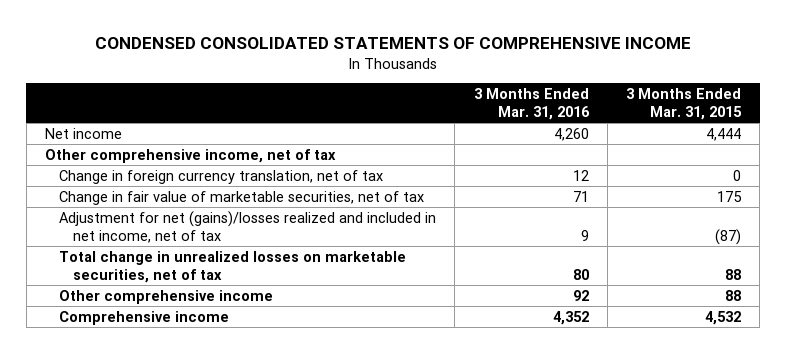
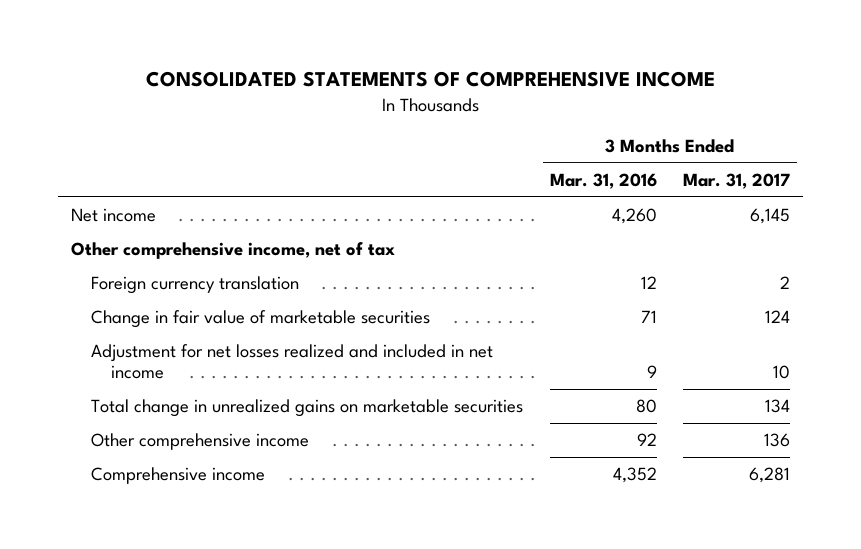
[95,37,692,50] CONDENSED CONSOLIDATED STATEMENTS OF COMPREHENSIVE INCOME -> [145,70,715,87] CONSOLIDATED STATEMENTS OF COMPREHENSIVE INCOME
[626,88,743,120] 3 Months Ended Mar. 31, 2015 -> none
none -> [683,172,791,189] Mar. 31, 2017
[58,169,383,184] Change in foreign currency translation, net of tax -> [91,276,300,295] Foreign currency translation
[58,190,424,205] Change in fair value of marketable securities, net of tax -> [91,310,431,329] Change in fair value of marketable securities
[58,210,436,243] Adjustment for net (gains)/losses realized and included in net income, net of tax -> [91,344,494,380] Adjustment for net losses realized and included in net income
[58,250,406,283] Total change in unrealized losses on marketable securities, net of tax -> [91,399,524,418] Total change in unrealized gains on marketable securities

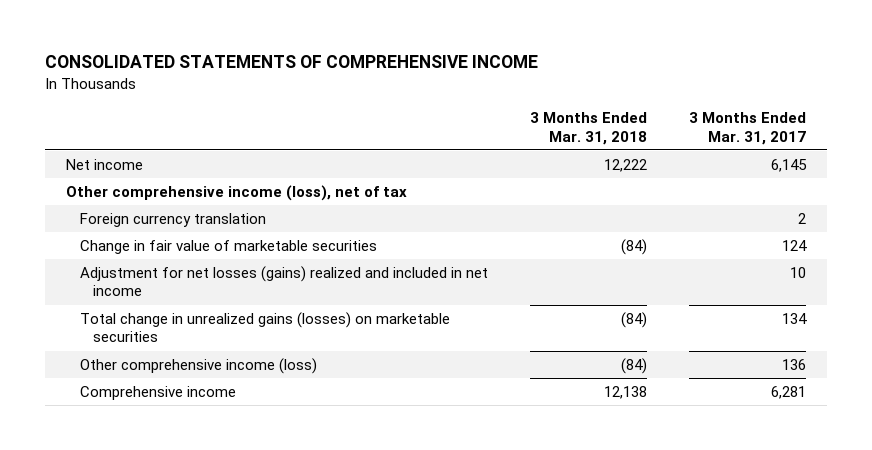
[549,172,657,189] Mar. 31, 2016 -> none
none -> [529,112,647,145] 3 Months Ended Mar. 31, 2018
[70,242,395,260] Other comprehensive income, net of tax -> [65,185,407,202] Other comprehensive income (loss), net of tax
[91,344,494,380] Adjustment for net losses realized and included in net income -> [79,266,488,297] Adjustment for net losses (gains) realized and included in net income
[91,399,524,418] Total change in unrealized gains on marketable securities -> [79,312,450,343] Total change in unrealized gains (losses) on marketable securities
[91,433,310,451] Other comprehensive income -> [79,358,317,375] Other comprehensive income (loss)

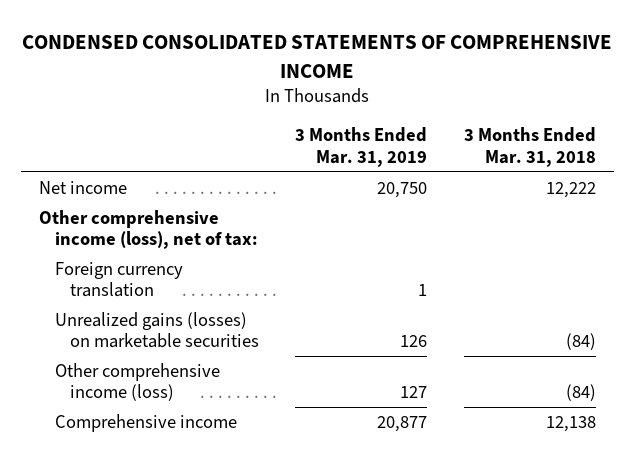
[44,55,538,69] CONSOLIDATED STATEMENTS OF COMPREHENSIVE INCOME -> [22,35,613,78] CONDENSED CONSOLIDATED STATEMENTS OF COMPREHENSIVE INCOME
[689,112,807,145] 3 Months Ended Mar. 31, 2017 -> none
none -> [295,127,428,167] 3 Months Ended Mar. 31, 2019
[65,185,407,202] Other comprehensive income (loss), net of tax -> [39,209,258,250] Other comprehensive income (loss), net of tax:
[79,240,377,255] Change in fair value of marketable securities -> none
[79,266,488,297] Adjustment for net losses (gains) realized and included in net income -> none
[79,312,450,343] Total change in unrealized gains (losses) on marketable securities -> [54,311,259,349] Unrealized gains (losses) on marketable securities

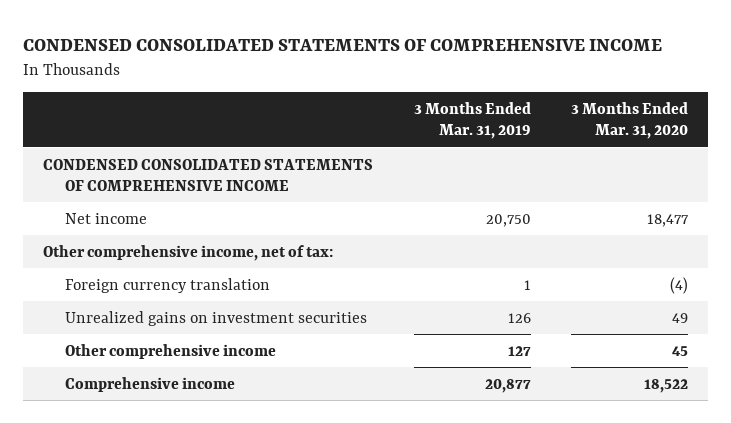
[463,127,596,167] 3 Months Ended Mar. 31, 2018 -> none
none -> [571,102,689,140] 3 Months Ended Mar. 31, 2020
none -> [43,158,374,191] CONDENSED CONSOLIDATED STATEMENTS OF COMPREHENSIVE INCOME
[39,209,258,250] Other comprehensive income (loss), net of tax: -> [43,244,334,261] Other comprehensive income, net of tax:
[54,311,259,349] Unrealized gains (losses) on marketable securities -> [64,310,367,326] Unrealized gains on investment securities
[54,362,220,402] Other comprehensive income (loss) -> [64,343,276,359] Other comprehensive income

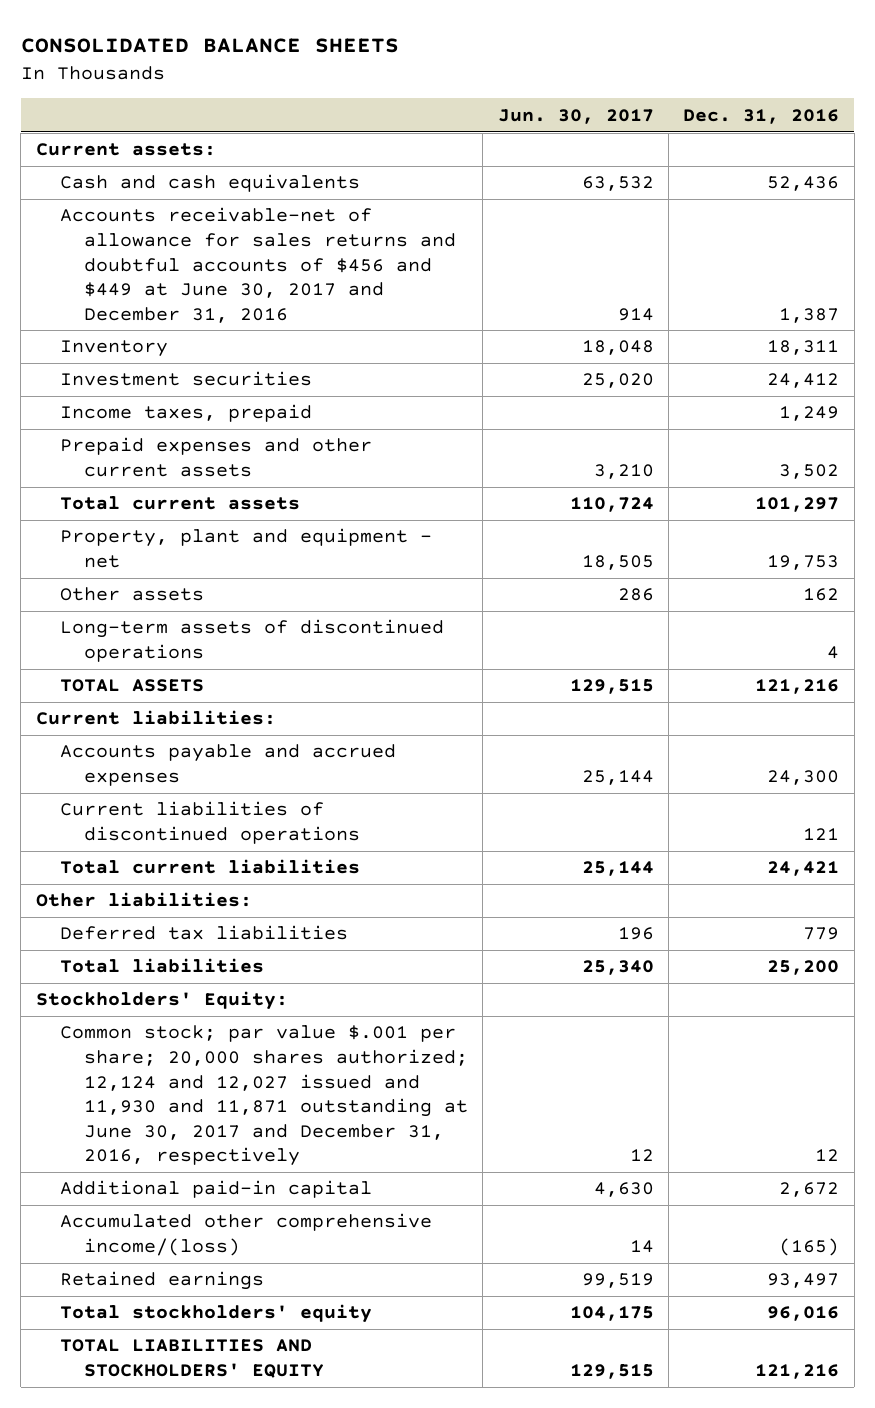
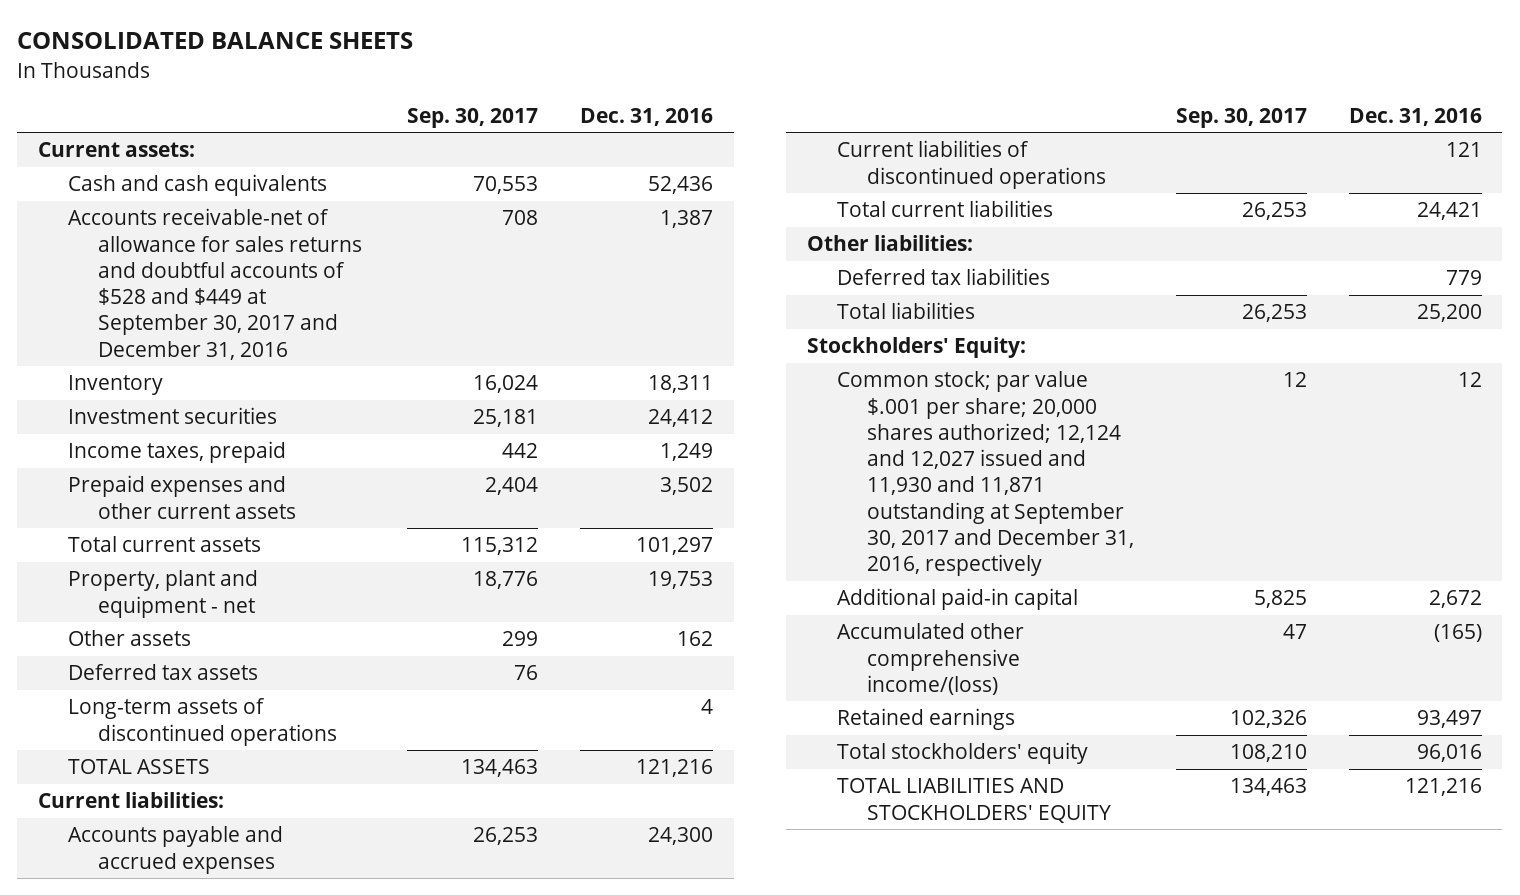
[497,108,654,124] Jun. 30, 2017 -> none
none -> [407,107,539,128] Sep. 30, 2017
[59,207,456,323] Accounts receivable-net of allowance for sales returns and doubtful accounts of $456 and $449 at June 30, 2017 and December 31, 2016 -> [68,208,363,360] Accounts receivable-net of allowance for sales returns and doubtful accounts of $528 and $449 at September 30, 2017 and December 31, 2016
none -> [68,664,259,681] Deferred tax assets
[59,1025,468,1167] Common stock; par value $.001 per share; 20,000 shares authorized; 12,124 and 12,027 issued and 11,930 and 11,871 outstanding at June 30, 2017 and December 31, 2016, respectively -> [836,371,1135,577] Common stock; par value $.001 per share; 20,000 shares authorized; 12,124 and 12,027 issued and 11,930 and 11,871 outstanding at September 30, 2017 and December 31, 2016, respectively

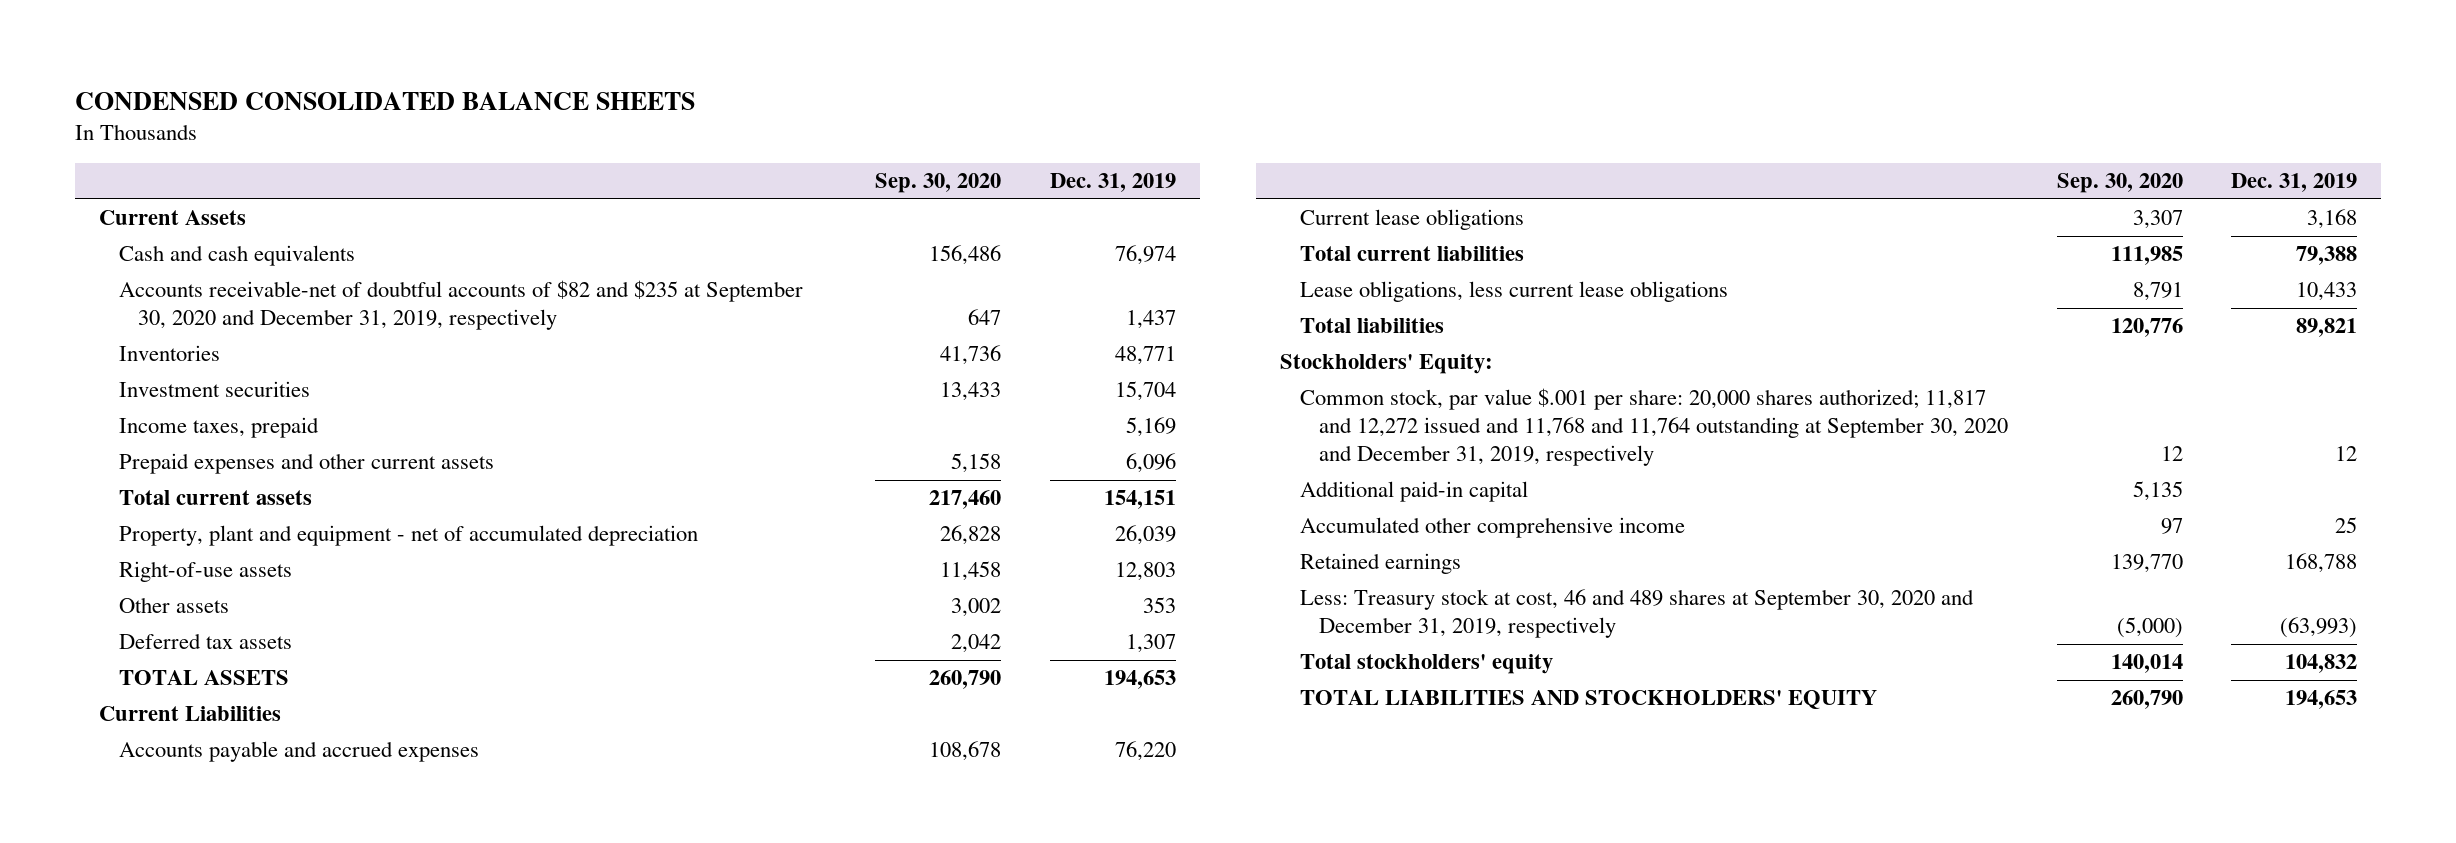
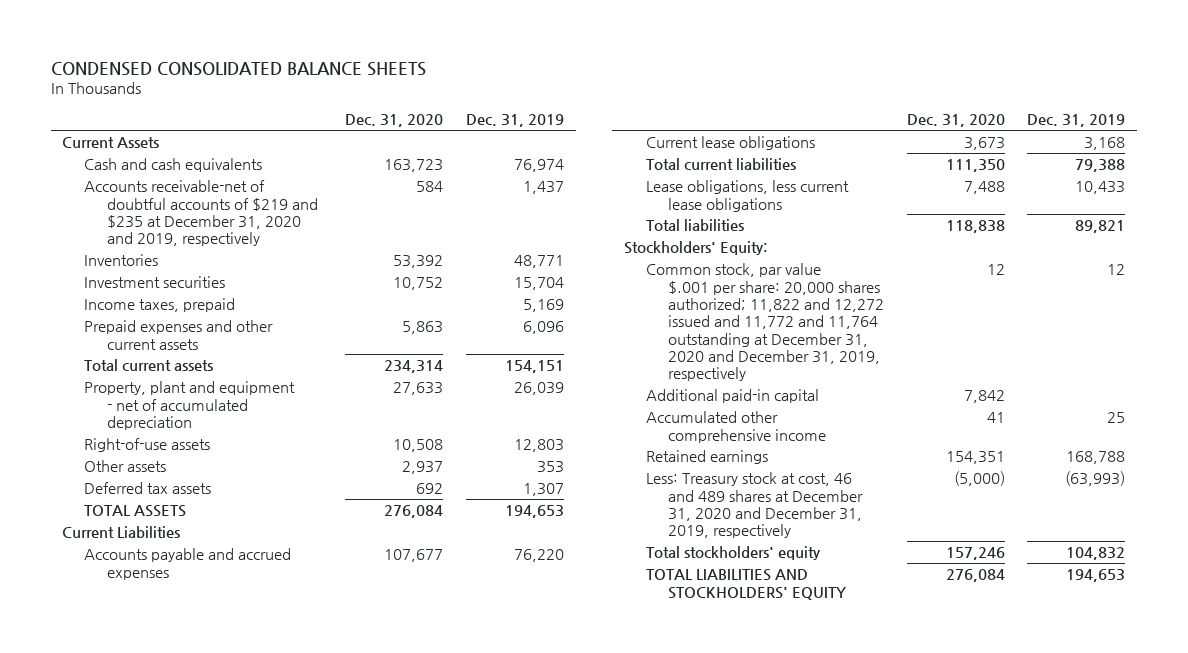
[875,173,1002,194] Sep. 30, 2020 -> none
none -> [345,114,444,128] Dec. 31, 2020
[118,280,803,331] Accounts receivable-net of doubtful accounts of $82 and $235 at September 30, 2020 and December 31, 2019, respectively -> [84,180,318,247] Accounts receivable-net of doubtful accounts of $219 and $235 at December 31, 2020 and 2019, respectively
[1299,388,2009,467] Common stock, par value $.001 per share: 20,000 shares authorized; 11,817 and 12,272 issued and 11,768 and 11,764 outstanding at September 30, 2020 and December 31, 2019, respectively -> [645,263,885,382] Common stock, par value $.001 per share: 20,000 shares authorized; 11,822 and 12,272 issued and 11,772 and 11,764 outstanding at December 31, 2020 and December 31, 2019, respectively
[1299,589,1974,639] Less: Treasury stock at cost, 46 and 489 shares at September 30, 2020 and December 31, 2019, respectively -> [645,472,864,539] Less: Treasury stock at cost, 46 and 489 shares at December 31, 2020 and December 31, 2019, respectively

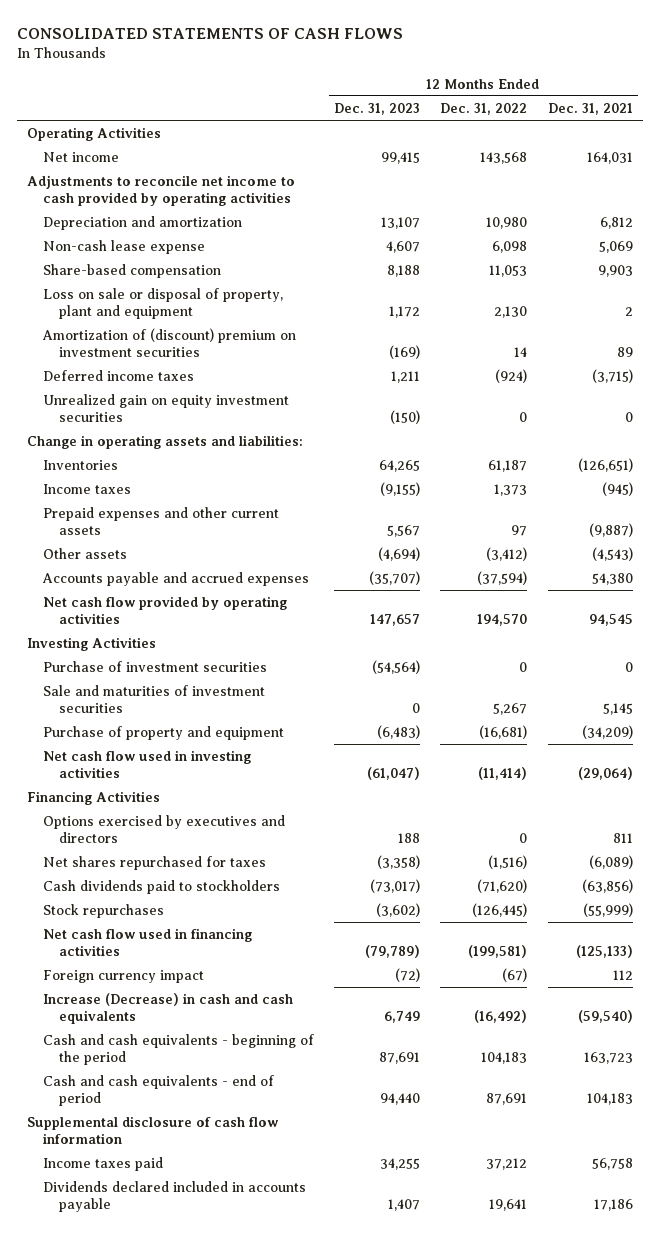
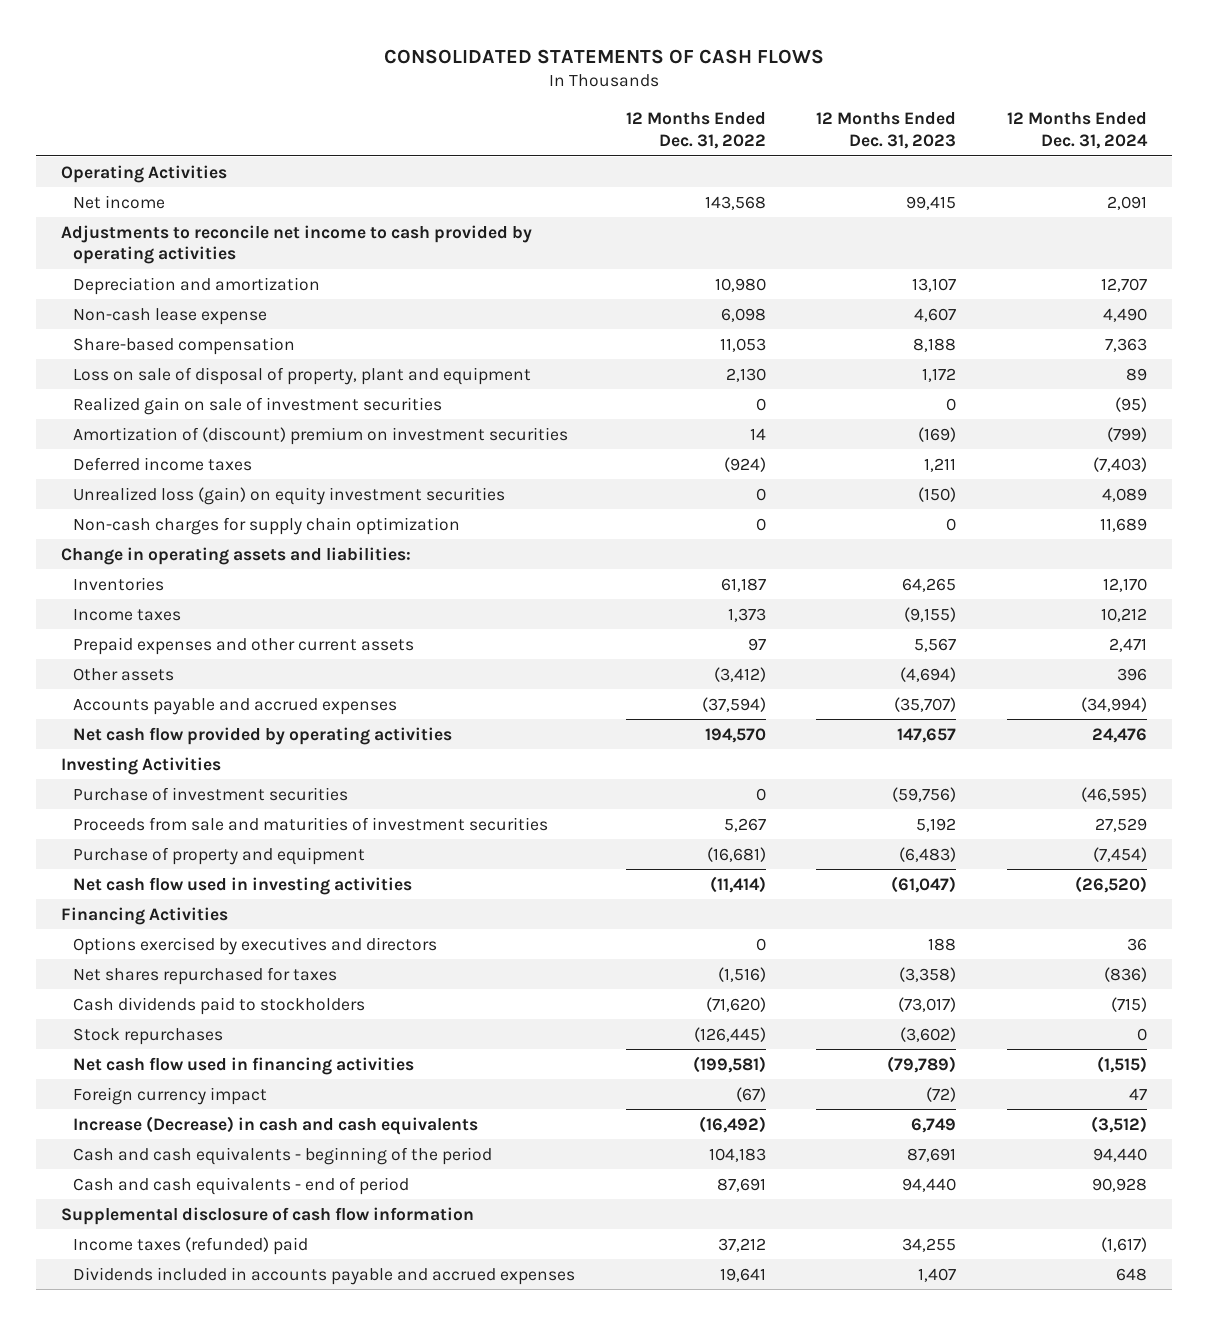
[547,102,633,115] Dec. 31, 2021 -> none
none -> [1006,112,1148,149] 12 Months Ended Dec. 31, 2024
[42,288,283,320] Loss on sale or disposal of property, plant and equipment -> [73,366,532,385] Loss on sale of disposal of property, plant and equipment
none -> [73,396,443,415] Realized gain on sale of investment securities
[42,394,289,423] Unrealized gain on equity investment securities -> [73,486,506,505] Unrealized loss (gain) on equity investment securities
none -> [73,516,461,535] Non-cash charges for supply chain optimization
[372,660,421,675] (54,564) -> [892,786,957,802] (59,756)
[42,685,265,714] Sale and maturities of investment securities -> [73,816,549,831] Proceeds from sale and maturities of investment securities
[412,703,421,714] 0 -> [916,817,957,832] 5,192
[42,1157,163,1172] Income taxes paid -> [73,1236,309,1255] Income taxes (refunded) paid
[42,1181,306,1213] Dividends declared included in accounts payable -> [73,1266,576,1285] Dividends included in accounts payable and accrued expenses

